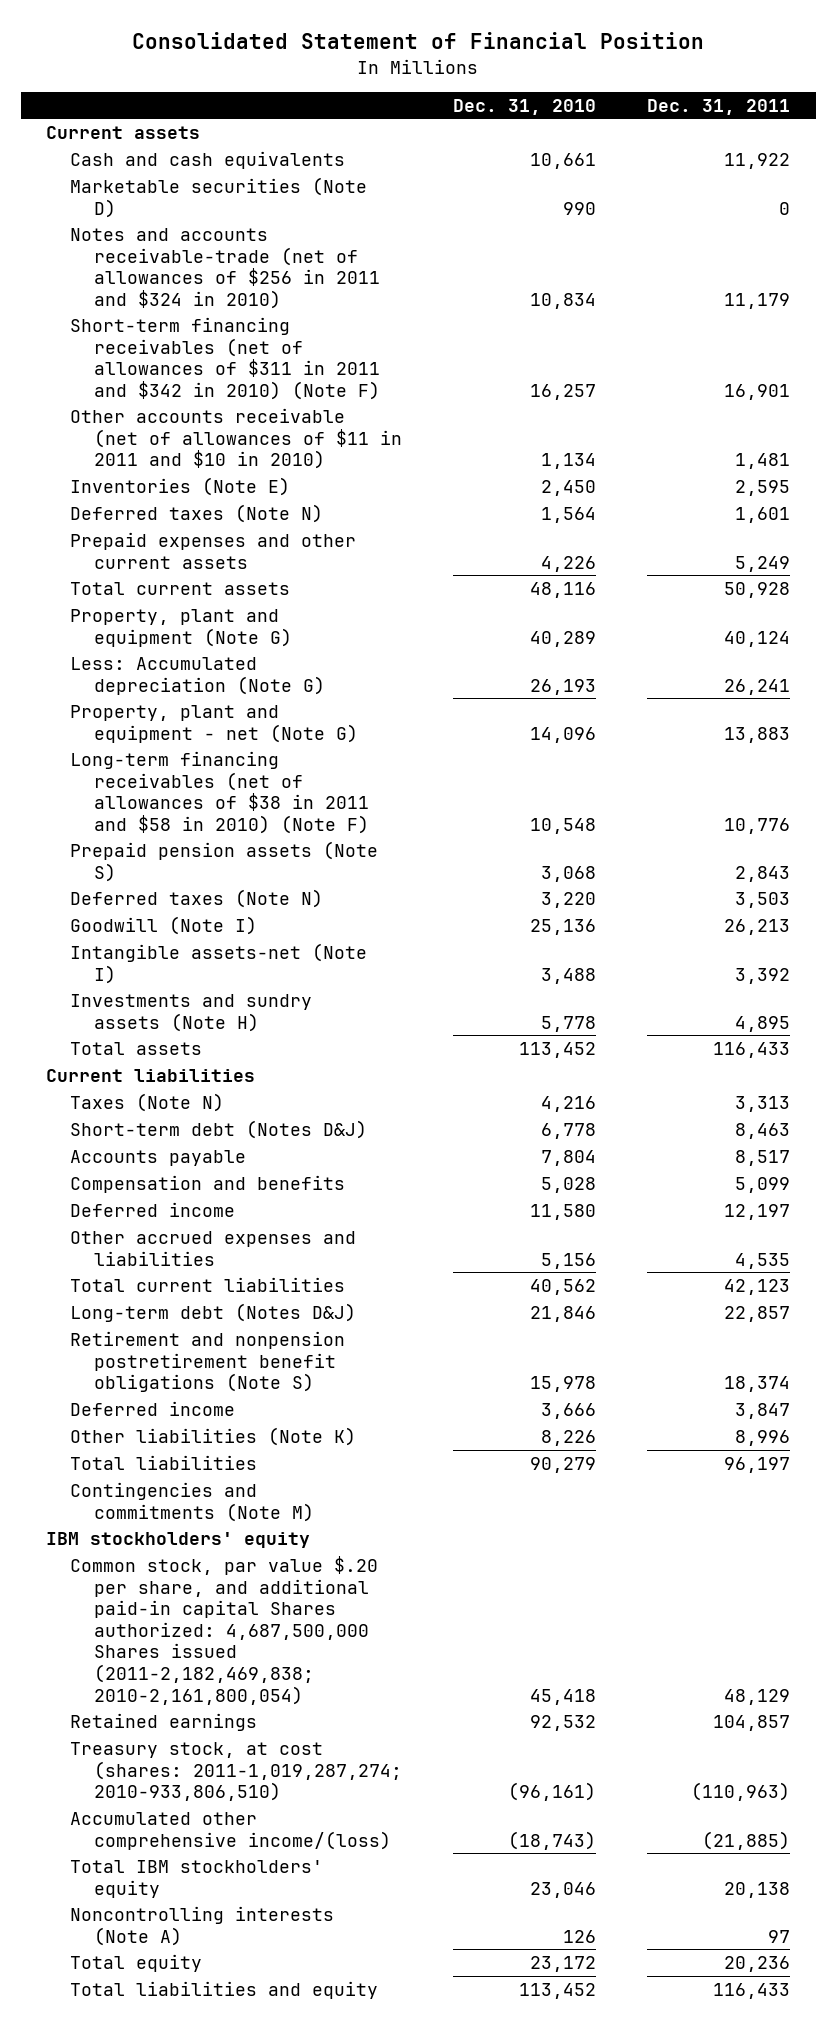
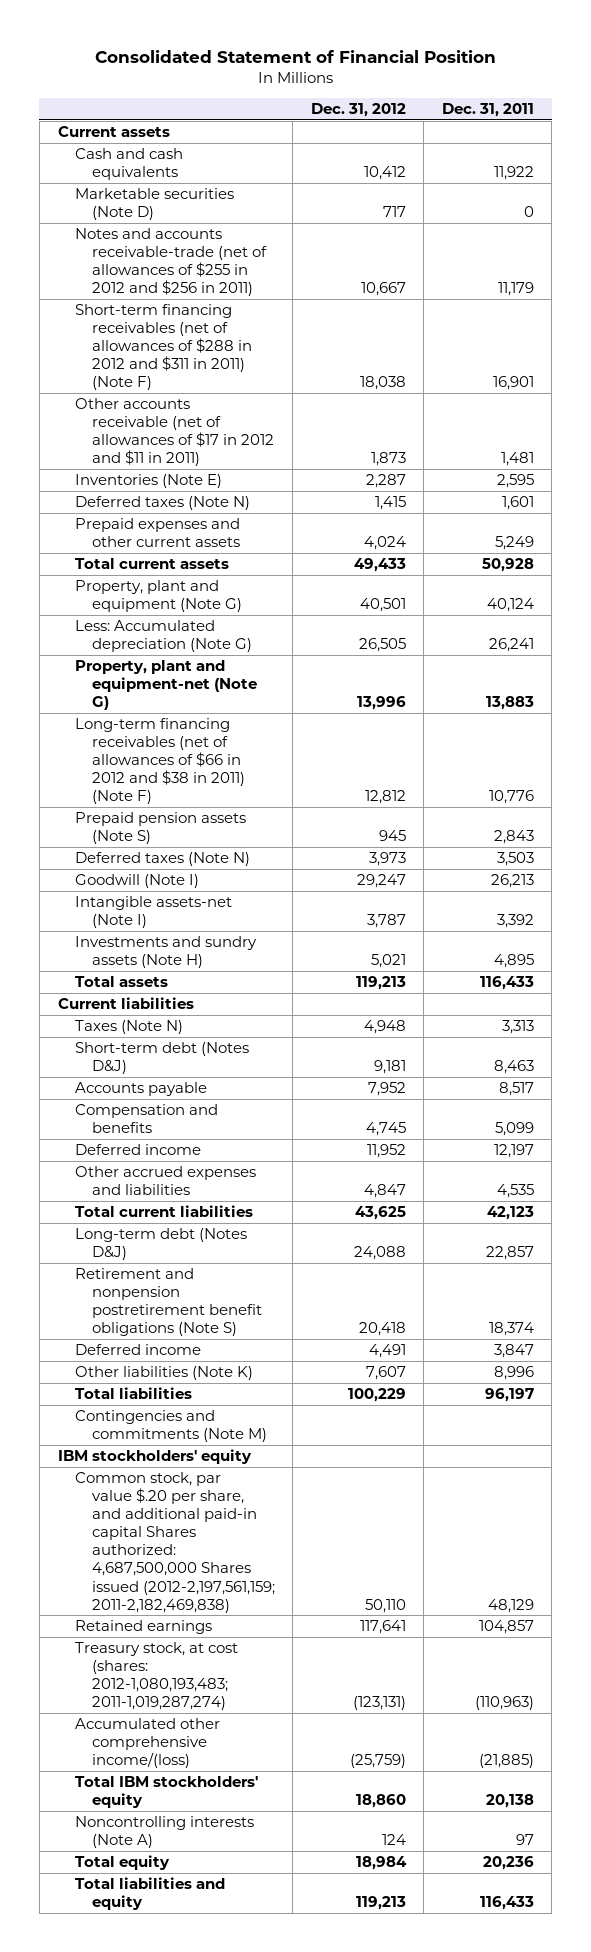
[453,98,597,115] Dec. 31, 2010 -> none
none -> [310,102,406,117] Dec. 31, 2012
[70,227,381,309] Notes and accounts receivable-trade (net of allowances of $256 in 2011 and $324 in 2010) -> [74,228,267,297] Notes and accounts receivable-trade (net of allowances of $255 in 2012 and $256 in 2011)
[70,316,381,400] Short-term financing receivables (net of allowances of $311 in 2011 and $342 in 2010) (Note F) -> [74,304,252,391] Short-term financing receivables (net of allowances of $288 in 2012 and $311 in 2011) (Note F)
[70,407,403,470] Other accounts receivable (net of allowances of $11 in 2011 and $10 in 2010) -> [74,398,274,467] Other accounts receivable (net of allowances of $17 in 2012 and $11 in 2011)
[70,704,359,743] Property, plant and equipment - net (Note G) -> [74,660,257,711] Property, plant and equipment-net (Note G)
[70,750,370,834] Long-term financing receivables (net of allowances of $38 in 2011 and $58 in 2010) (Note F) -> [74,718,245,805] Long-term financing receivables (net of allowances of $66 in 2012 and $38 in 2011) (Note F)
[70,1555,379,1705] Common stock, par value $.20 per share, and additional paid-in capital Shares authorized: 4,687,500,000 Shares issued (2011-2,182,469,838; 2010-2,161,800,054) -> [74,1472,275,1613] Common stock, par value $.20 per share, and additional paid-in capital Shares authorized: 4,687,500,000 Shares issued (2012-2,197,561,159; 2011-2,182,469,838)
[70,1741,403,1802] Treasury stock, at cost (shares: 2011-1,019,287,274; 2010-933,806,510) -> [74,1642,238,1711] Treasury stock, at cost (shares: 2012-1,080,193,483; 2011-1,019,287,274)

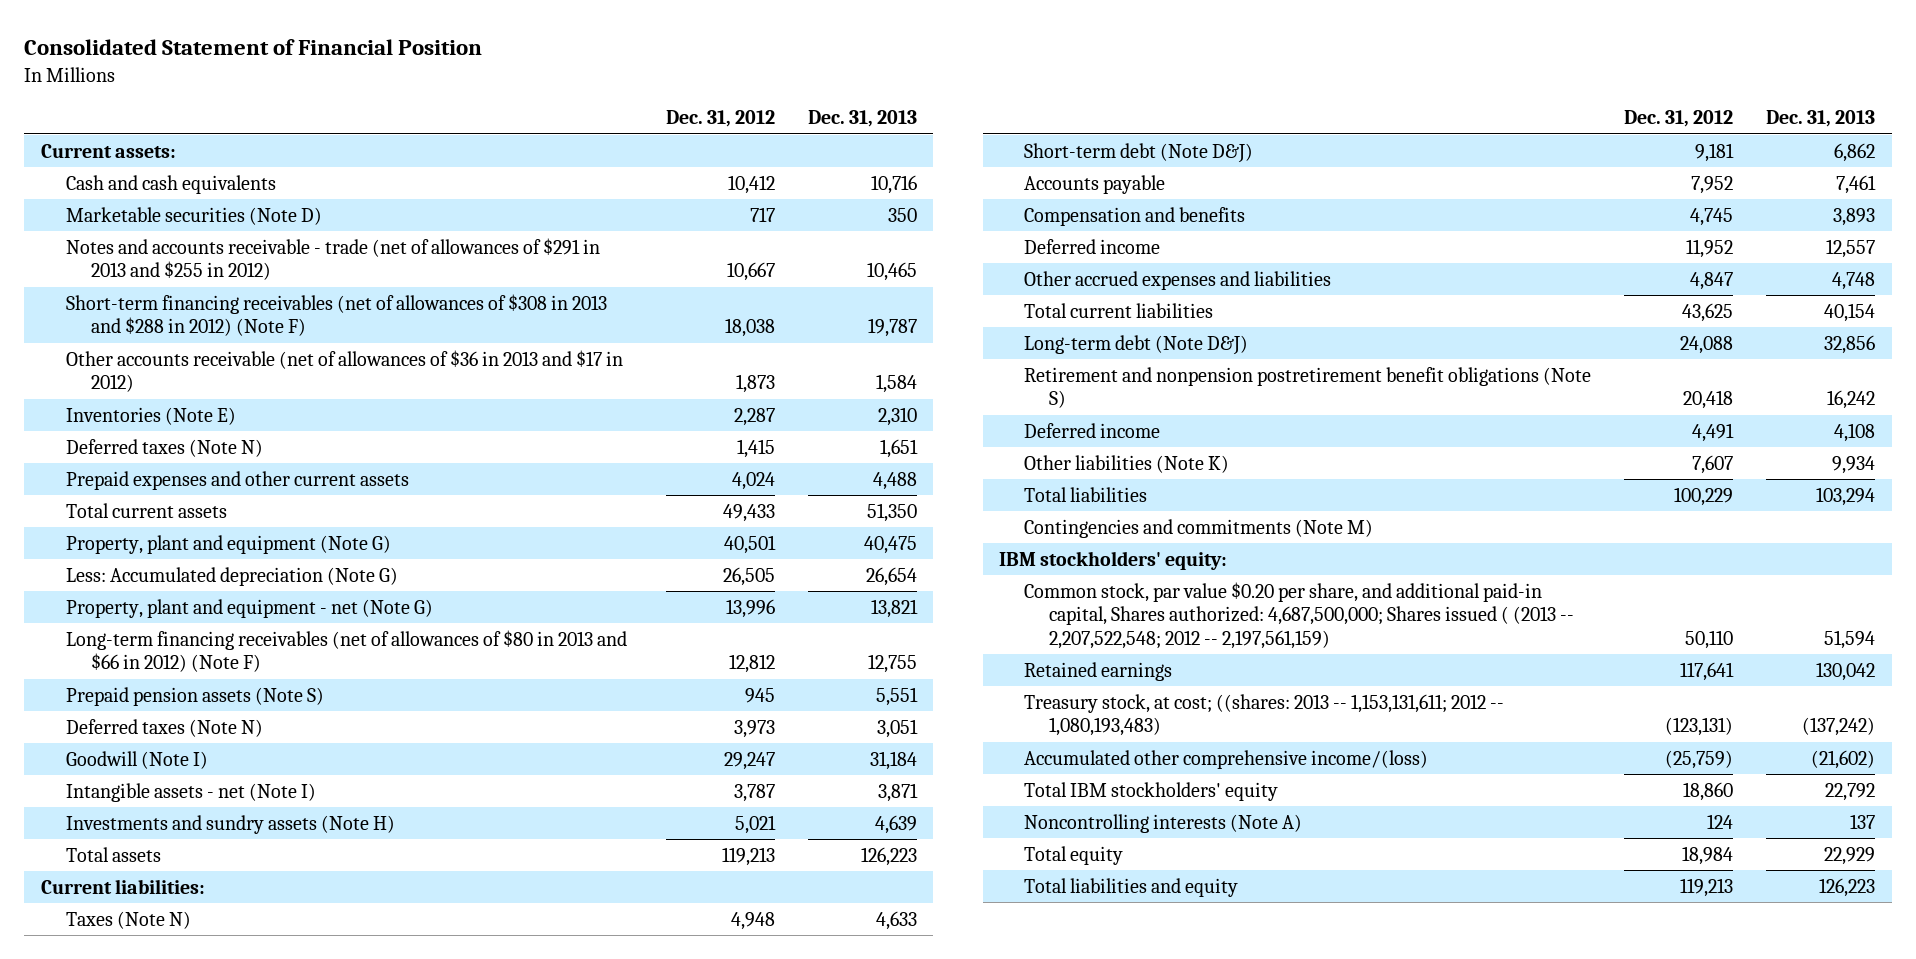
[441,102,534,117] Dec. 31, 2011 -> none
none -> [807,110,917,128] Dec. 31, 2013
[57,126,170,138] Current assets -> [40,143,176,158] Current assets:
[74,228,267,297] Notes and accounts receivable-trade (net of allowances of $255 in 2012 and $256 in 2011) -> [66,237,601,281] Notes and accounts receivable - trade (net of allowances of $291 in 2013 and $255 in 2012)
[74,304,252,391] Short-term financing receivables (net of allowances of $288 in 2012 and $311 in 2011) (Note F) -> [66,293,608,337] Short-term financing receivables (net of allowances of $308 in 2013 and $288 in 2012) (Note F)
[74,398,274,467] Other accounts receivable (net of allowances of $17 in 2012 and $11 in 2011) -> [66,349,624,393] Other accounts receivable (net of allowances of $36 in 2013 and $17 in 2012)
[74,660,257,711] Property, plant and equipment-net (Note G) -> [66,598,434,618] Property, plant and equipment - net (Note G)
[74,718,245,805] Long-term financing receivables (net of allowances of $66 in 2012 and $38 in 2011) (Note F) -> [66,629,628,673] Long-term financing receivables (net of allowances of $80 in 2013 and $66 in 2012) (Note F)
[74,896,232,929] Intangible assets-net (Note I) -> [66,782,317,802] Intangible assets - net (Note I)
[57,997,194,1010] Current liabilities -> [40,878,205,894] Current liabilities:
[74,1042,249,1075] Short-term debt (Notes D&J) -> [1024,142,1254,163] Short-term debt (Note D&J)
[74,1228,247,1261] Long-term debt (Notes D&J) -> [1024,334,1249,355] Long-term debt (Note D&J)
[57,1449,252,1465] IBM stockholders' equity -> [999,550,1228,570] IBM stockholders' equity:
[74,1472,275,1613] Common stock, par value $.20 per share, and additional paid-in capital Shares authorized: 4,687,500,000 Shares issued (2012-2,197,561,159; 2011-2,182,469,838) -> [1024,581,1575,649] Common stock, par value $0.20 per share, and additional paid-in capital, Shares authorized: 4,687,500,000; Shares issued ( (2013 -- 2,207,522,548; 2012 -- 2,197,561,159)
[74,1642,238,1711] Treasury stock, at cost (shares: 2012-1,080,193,483; 2011-1,019,287,274) -> [1024,693,1505,737] Treasury stock, at cost; ((shares: 2013 -- 1,153,131,611; 2012 -- 1,080,193,483)

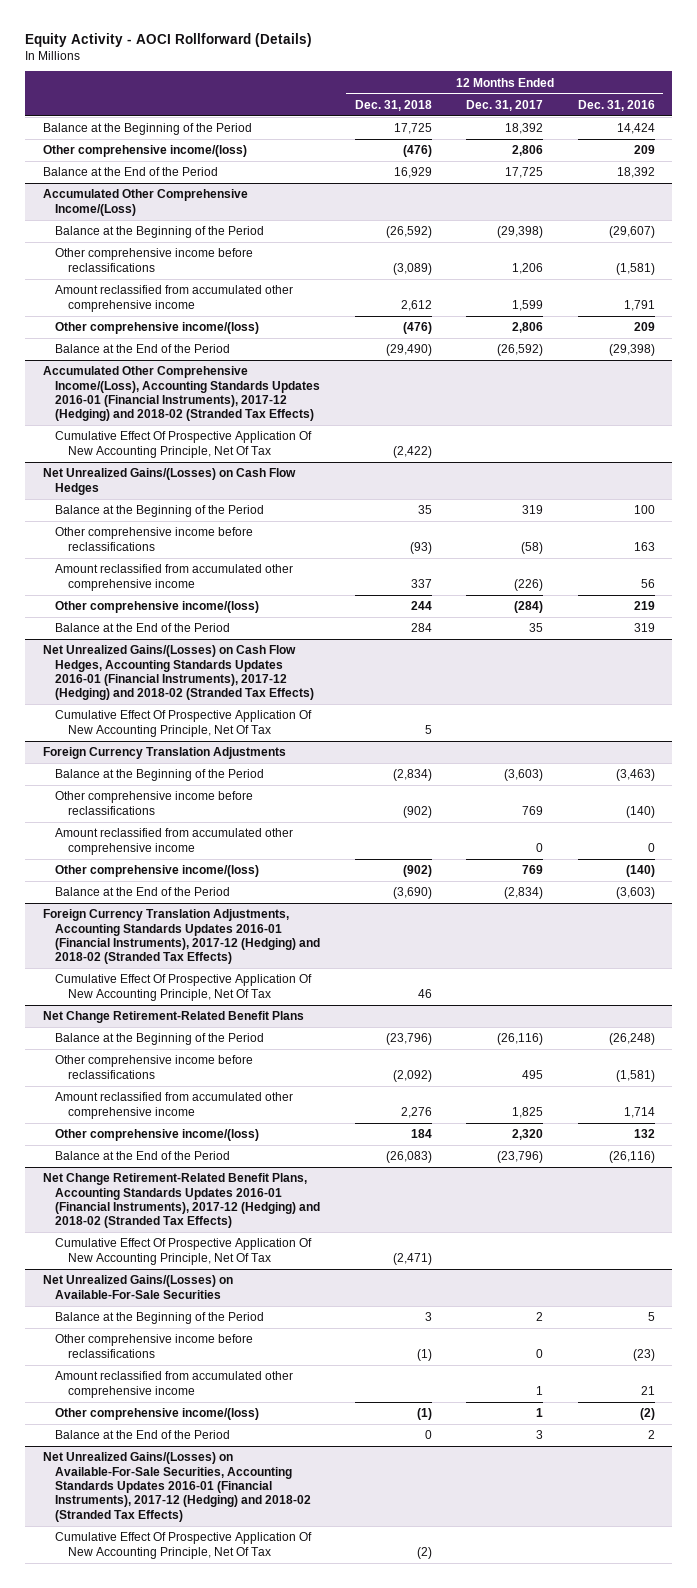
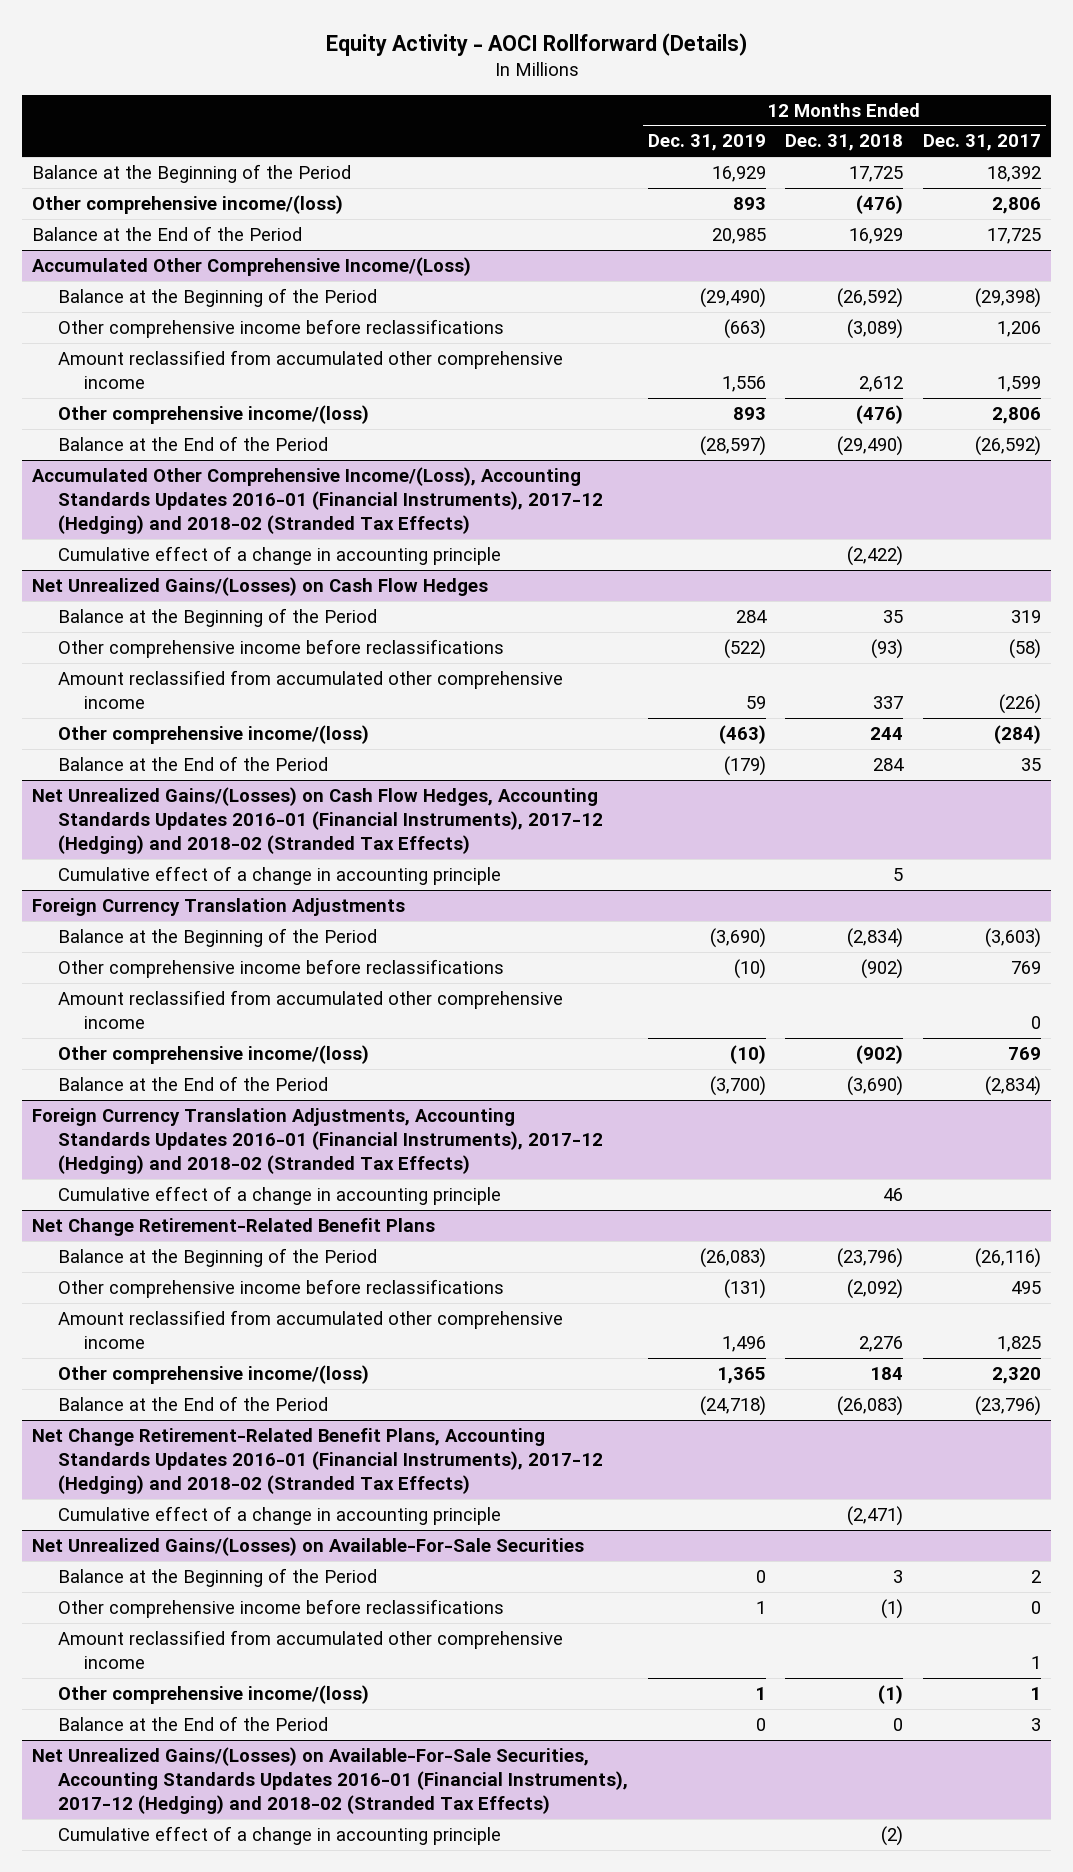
[577,99,655,111] Dec. 31, 2016 -> none
none -> [647,134,766,152] Dec. 31, 2019
[55,431,313,458] Cumulative Effect Of Prospective Application Of New Accounting Principle, Net Of Tax -> [58,545,502,565] Cumulative effect of a change in accounting principle
[55,710,313,737] Cumulative Effect Of Prospective Application Of New Accounting Principle, Net Of Tax -> [58,865,502,885] Cumulative effect of a change in accounting principle
[55,974,313,1001] Cumulative Effect Of Prospective Application Of New Accounting Principle, Net Of Tax -> [58,1185,502,1205] Cumulative effect of a change in accounting principle
[55,1238,313,1265] Cumulative Effect Of Prospective Application Of New Accounting Principle, Net Of Tax -> [58,1505,502,1525] Cumulative effect of a change in accounting principle
[55,1532,313,1559] Cumulative Effect Of Prospective Application Of New Accounting Principle, Net Of Tax -> [58,1825,502,1845] Cumulative effect of a change in accounting principle

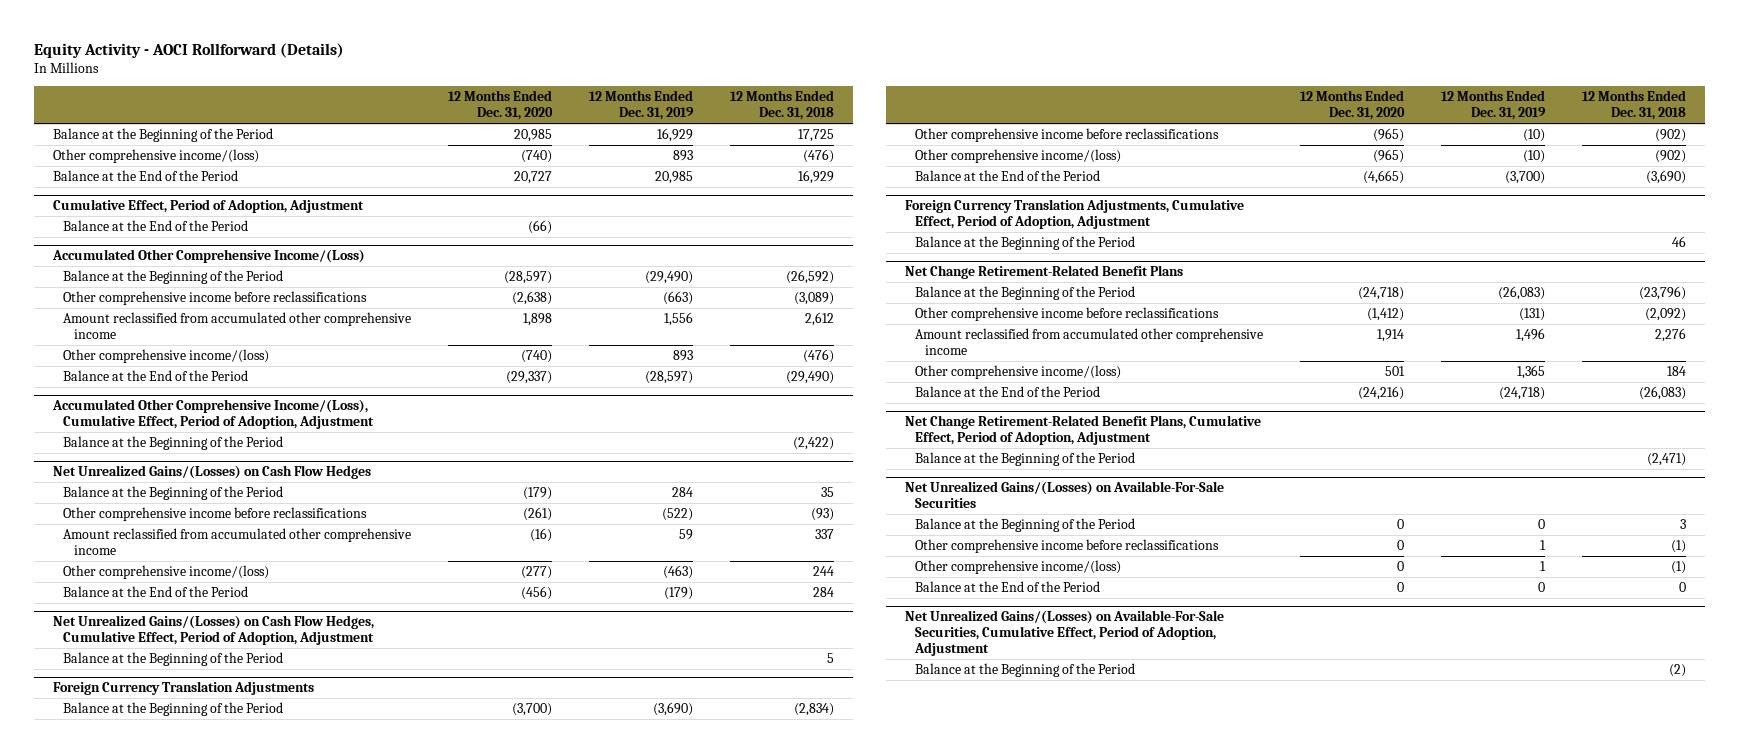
[923,134,1042,152] Dec. 31, 2017 -> none
none -> [448,90,554,121] 12 Months Ended Dec. 31, 2020
none -> [52,199,364,214] Cumulative Effect, Period of Adoption, Adjustment
none -> [63,220,249,232] Balance at the End of the Period
[32,466,604,535] Accumulated Other Comprehensive Income/(Loss), Accounting Standards Updates 2016-01 (Financial Instruments), 2017-12 (Hedging) and 2018-02 (Stranded Tax Effects) -> none
none -> [51,399,375,430] Accumulated Other Comprehensive Income/(Loss), Cumulative Effect, Period of Adoption, Adjustment
[58,545,502,565] Cumulative effect of a change in accounting principle -> [63,436,284,451] Balance at the Beginning of the Period
[32,786,604,855] Net Unrealized Gains/(Losses) on Cash Flow Hedges, Accounting Standards Updates 2016-01 (Financial Instruments), 2017-12 (Hedging) and 2018-02 (Stranded Tax Effects) -> none
[58,865,502,885] Cumulative effect of a change in accounting principle -> none
none -> [52,615,375,646] Net Unrealized Gains/(Losses) on Cash Flow Hedges, Cumulative Effect, Period of Adoption, Adjustment
none -> [63,652,284,667] Balance at the Beginning of the Period
[58,989,564,1030] Amount reclassified from accumulated other comprehensive income -> none
[32,1107,604,1175] Foreign Currency Translation Adjustments, Accounting Standards Updates 2016-01 (Financial Instruments), 2017-12 (Hedging) and 2018-02 (Stranded Tax Effects) -> none
[58,1185,502,1205] Cumulative effect of a change in accounting principle -> none
none -> [904,199,1244,230] Foreign Currency Translation Adjustments, Cumulative Effect, Period of Adoption, Adjustment
none -> [914,236,1135,251] Balance at the Beginning of the Period
[32,1427,604,1495] Net Change Retirement-Related Benefit Plans, Accounting Standards Updates 2016-01 (Financial Instruments), 2017-12 (Hedging) and 2018-02 (Stranded Tax Effects) -> none
none -> [904,415,1261,446] Net Change Retirement-Related Benefit Plans, Cumulative Effect, Period of Adoption, Adjustment
[58,1505,502,1525] Cumulative effect of a change in accounting principle -> [914,452,1135,467] Balance at the Beginning of the Period
[58,1629,564,1670] Amount reclassified from accumulated other comprehensive income -> none
[32,1746,629,1815] Net Unrealized Gains/(Losses) on Available-For-Sale Securities, Accounting Standards Updates 2016-01 (Financial Instruments), 2017-12 (Hedging) and 2018-02 (Stranded Tax Effects) -> none
[58,1825,502,1845] Cumulative effect of a change in accounting principle -> none
none -> [904,610,1224,657] Net Unrealized Gains/(Losses) on Available-For-Sale Securities, Cumulative Effect, Period of Adoption, Adjustment
none -> [914,663,1135,678] Balance at the Beginning of the Period

